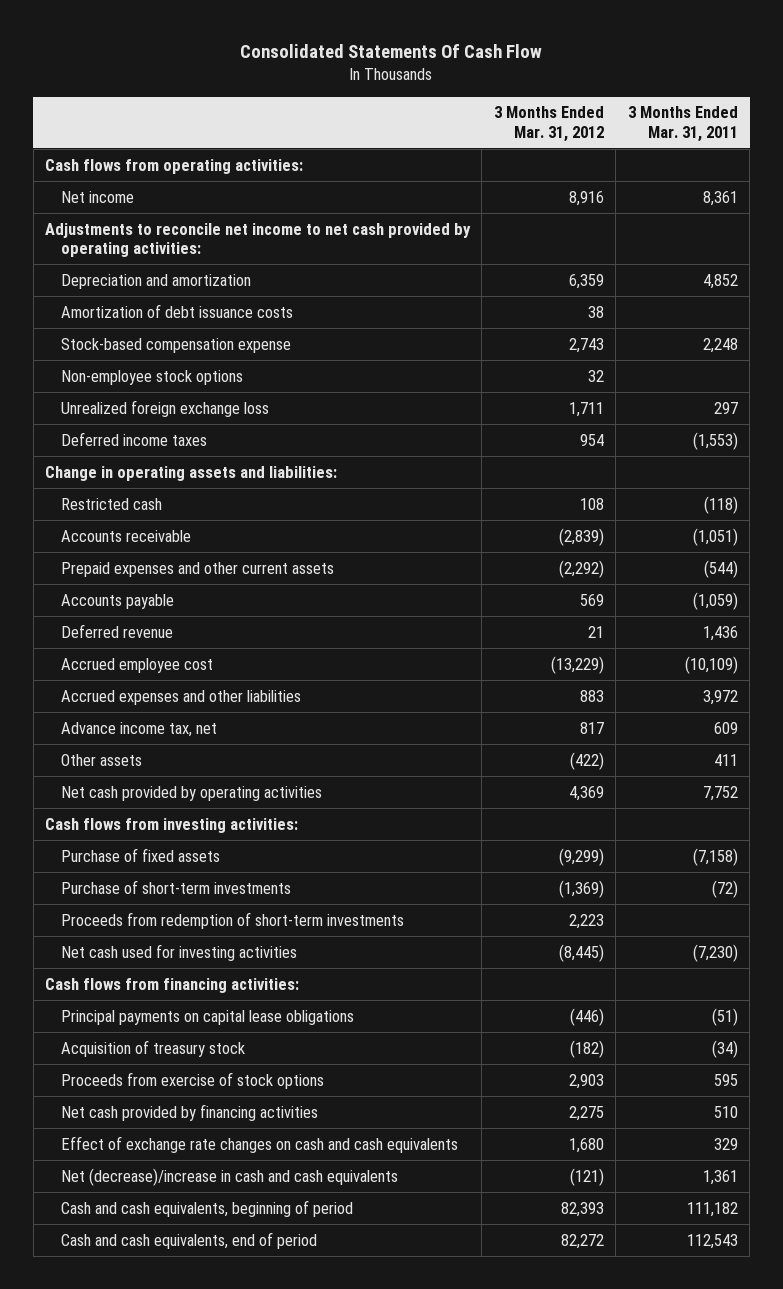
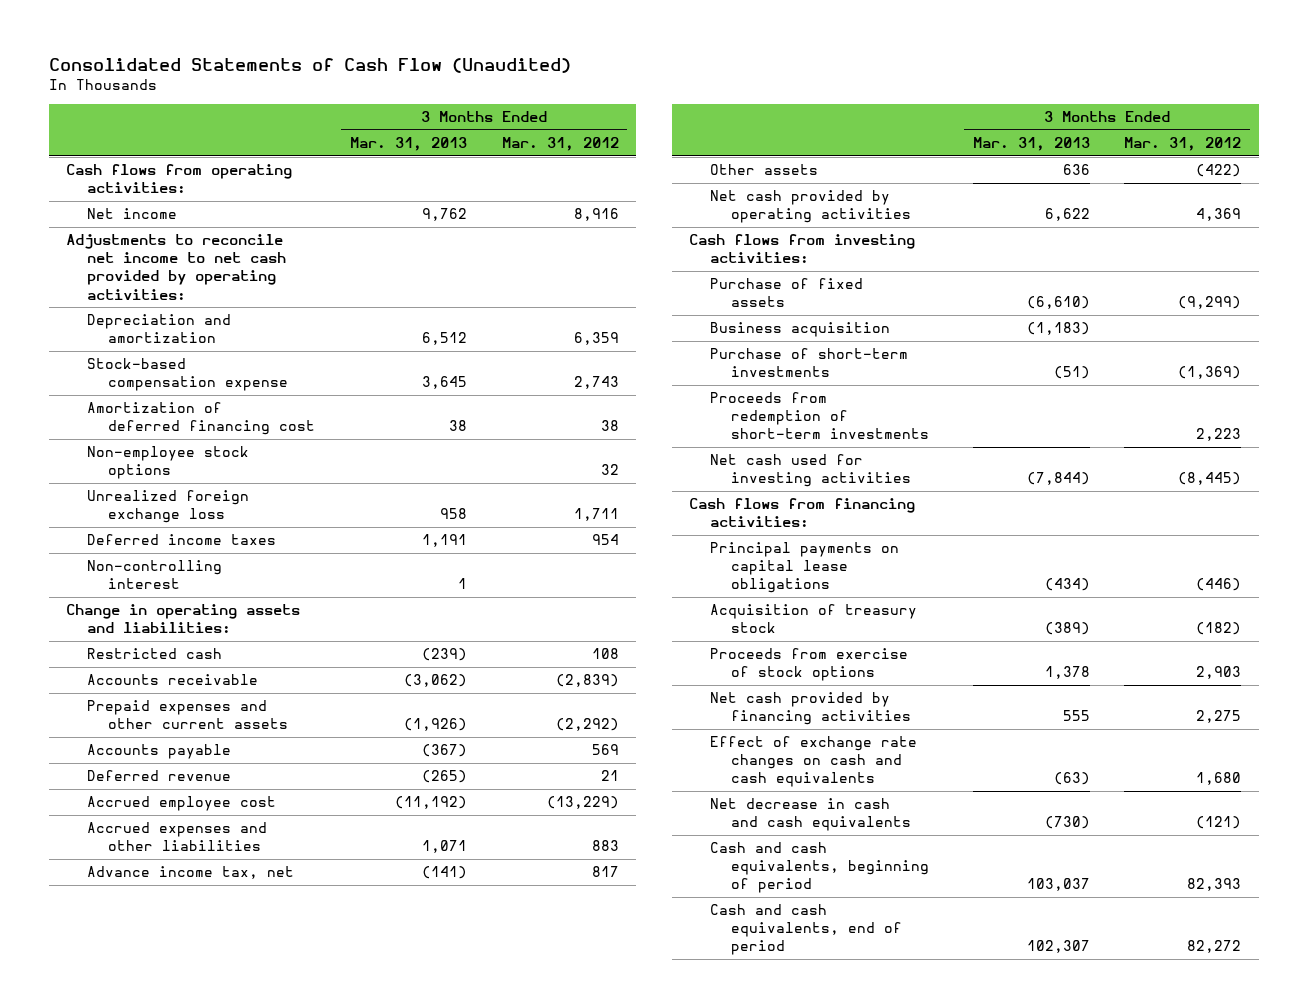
[240,44,543,59] Consolidated Statements Of Cash Flow -> [48,57,571,73] Consolidated Statements of Cash Flow (Unaudited)
[627,106,738,142] 3 Months Ended Mar. 31, 2011 -> none
none -> [349,137,467,152] Mar. 31, 2013
[61,303,294,318] Amortization of debt issuance costs -> none
none -> [87,402,316,436] Amortization of deferred financing cost
none -> [87,560,223,590] Non-controlling interest
none -> [709,322,890,338] Business acquisition
[61,1167,399,1186] Net (decrease)/increase in cash and cash equivalents -> [709,798,911,832] Net decrease in cash and cash equivalents

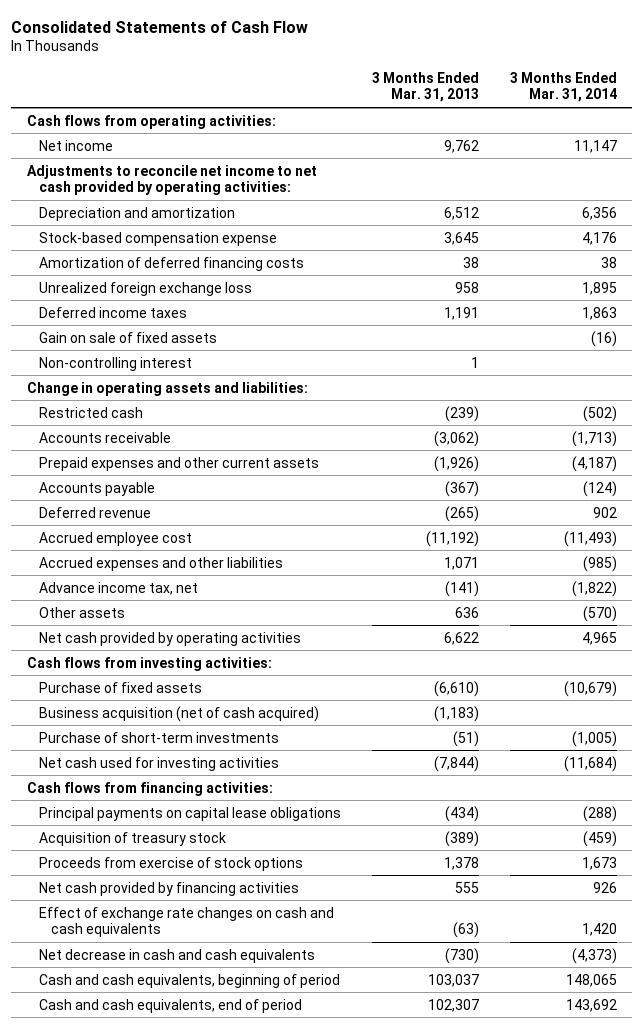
[48,57,571,73] Consolidated Statements of Cash Flow (Unaudited) -> [11,20,309,33] Consolidated Statements of Cash Flow
[501,137,619,152] Mar. 31, 2012 -> none
none -> [509,71,617,103] 3 Months Ended Mar. 31, 2014
[87,446,250,480] Non-employee stock options -> none
[87,402,316,436] Amortization of deferred financing cost -> [38,256,304,271] Amortization of deferred financing costs
none -> [38,331,217,343] Gain on sale of fixed assets
[709,322,890,338] Business acquisition -> [38,705,319,722] Business acquisition (net of cash acquired)
[709,392,929,440] Proceeds from redemption of short-term investments -> none

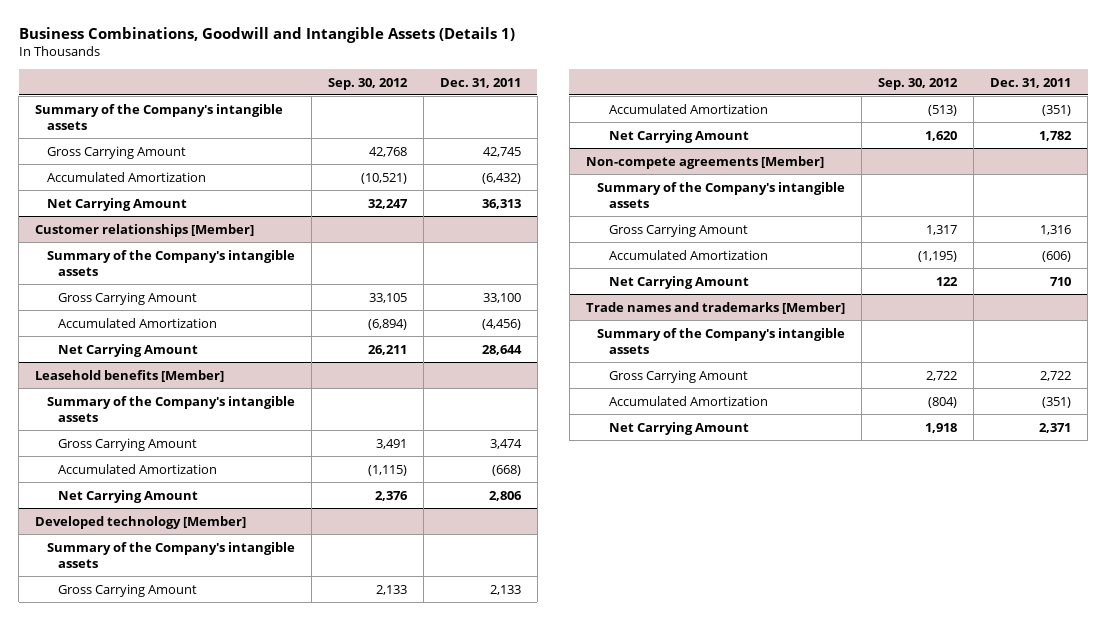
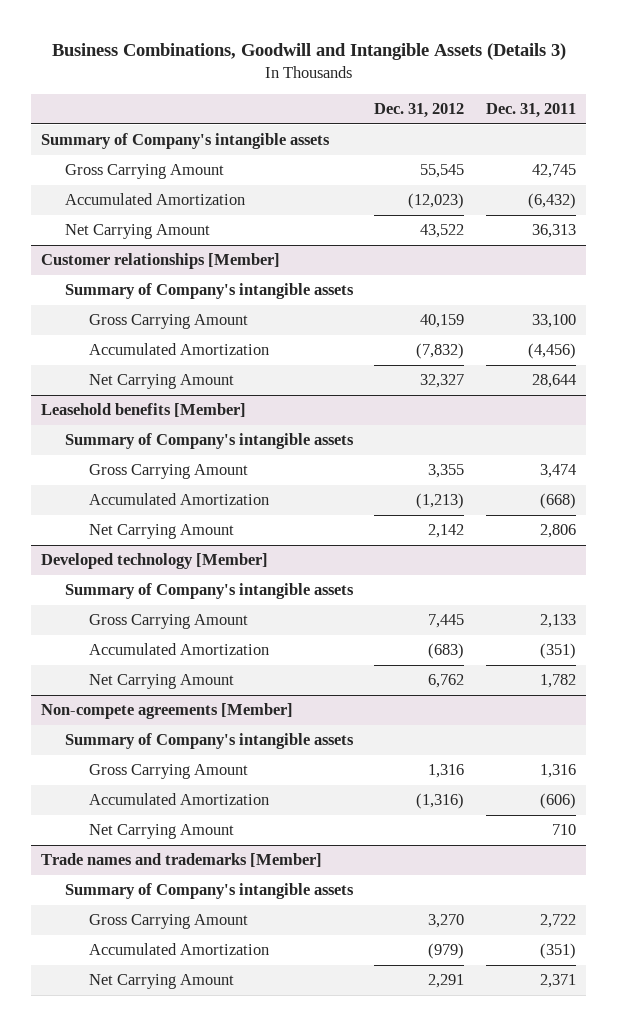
[18,26,515,43] Business Combinations, Goodwill and Intangible Assets (Details 1) -> [51,43,566,61] Business Combinations, Goodwill and Intangible Assets (Details 3)
[327,77,408,90] Sep. 30, 2012 -> none
none -> [374,103,465,119] Dec. 31, 2012
[35,103,284,131] Summary of the Company's intangible assets -> [41,133,331,150] Summary of Company's intangible assets
[46,249,295,277] Summary of the Company's intangible assets -> [65,283,355,300] Summary of Company's intangible assets
[46,395,295,423] Summary of the Company's intangible assets -> [65,433,355,450] Summary of Company's intangible assets
[46,541,295,569] Summary of the Company's intangible assets -> [65,583,355,600] Summary of Company's intangible assets
[597,181,846,209] Summary of the Company's intangible assets -> [65,733,355,750] Summary of Company's intangible assets
[597,327,846,355] Summary of the Company's intangible assets -> [65,883,355,900] Summary of Company's intangible assets

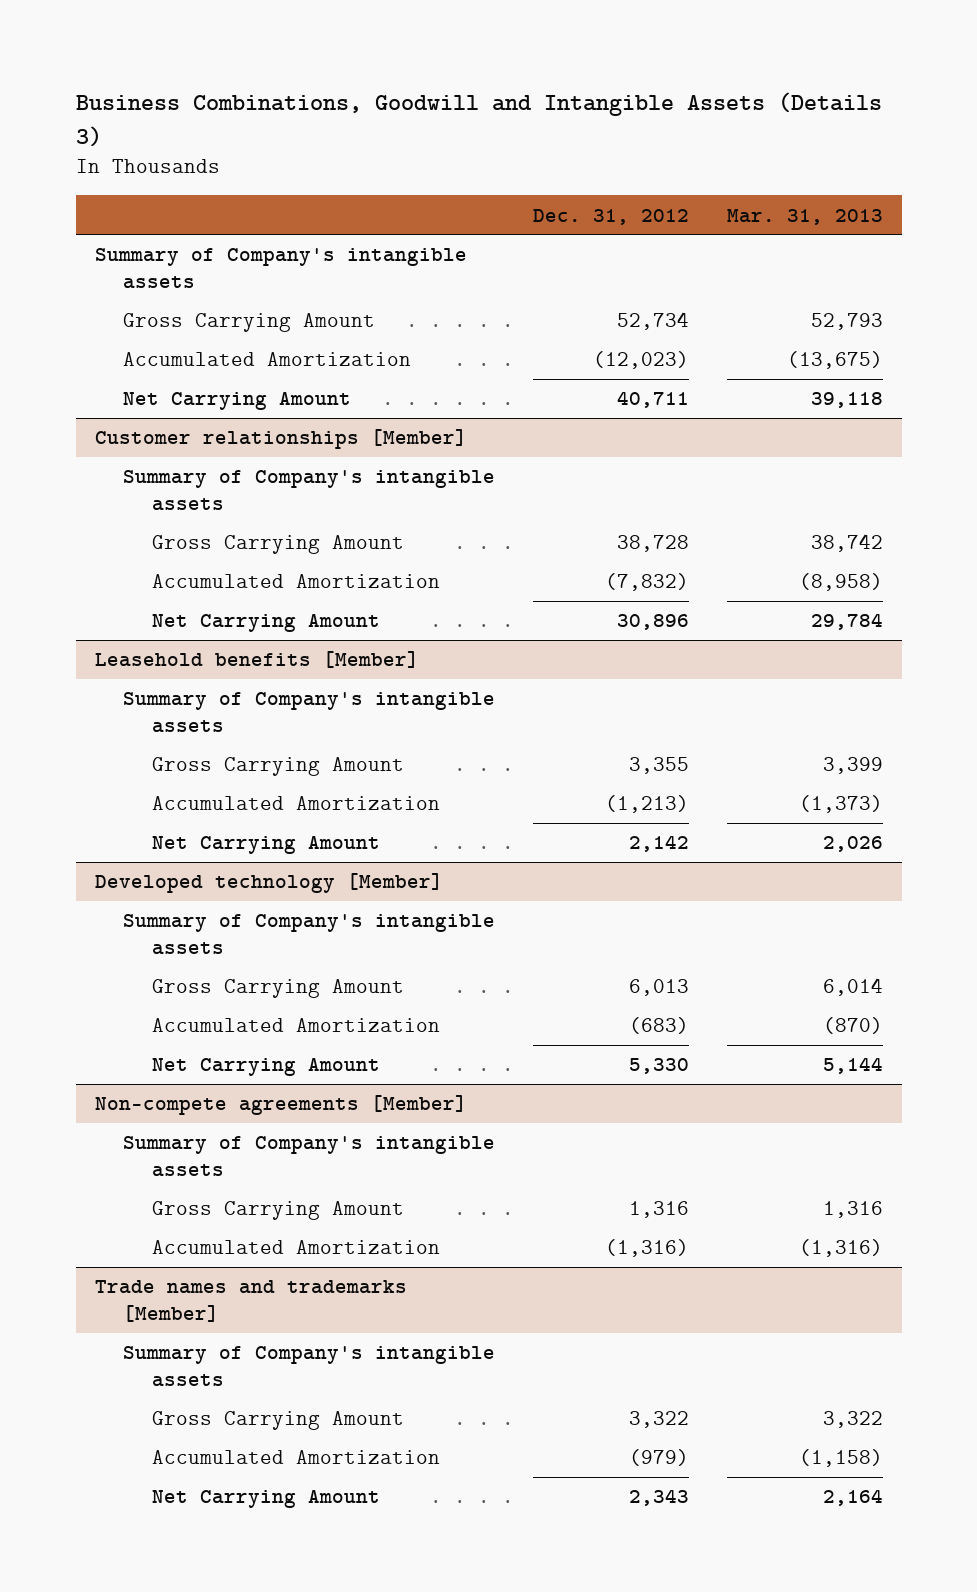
[485,103,576,119] Dec. 31, 2011 -> none
none -> [726,208,883,225] Mar. 31, 2013
[420,164,465,179] 55,545 -> [616,312,689,331] 52,734
[420,224,465,239] 43,522 -> [616,391,689,409] 40,711
[420,314,465,329] 40,159 -> [616,535,689,553] 38,728
[420,374,465,389] 32,327 -> [616,614,689,631] 30,896
[428,614,465,629] 7,445 -> [628,979,689,997] 6,013
[428,674,465,689] 6,762 -> [628,1058,689,1075] 5,330
[88,824,234,840] Net Carrying Amount -> none
[428,914,465,929] 3,270 -> [628,1411,689,1429] 3,322
[428,974,465,989] 2,291 -> [628,1489,689,1507] 2,343

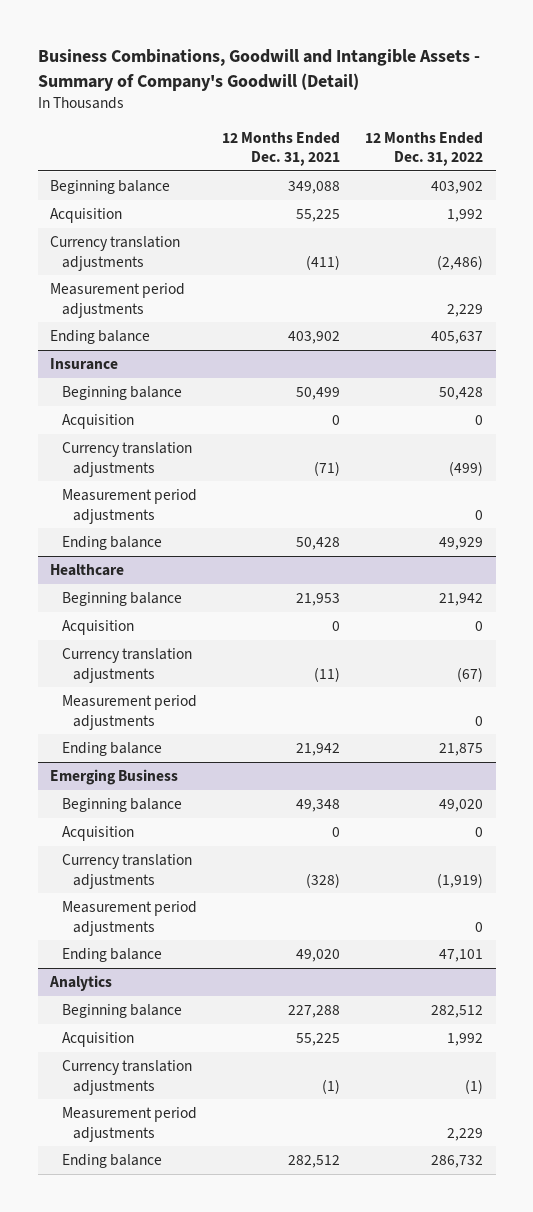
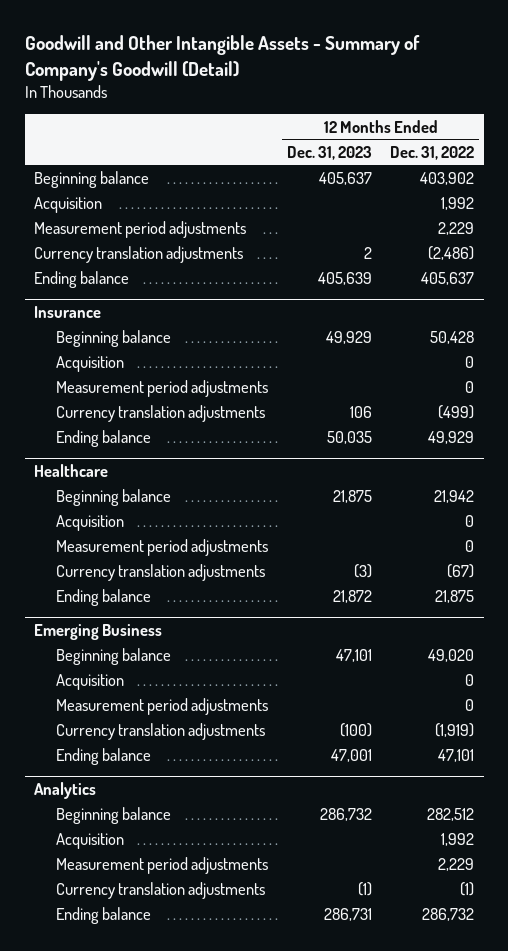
[37,49,480,91] Business Combinations, Goodwill and Intangible Assets - Summary of Company's Goodwill (Detail) -> [24,35,420,81] Goodwill and Other Intangible Assets - Summary of Company's Goodwill (Detail)
[221,131,340,167] 12 Months Ended Dec. 31, 2021 -> none
none -> [286,145,372,160] Dec. 31, 2023
[50,236,181,271] Currency translation adjustments -> [33,245,243,263] Currency translation adjustments
[61,442,192,477] Currency translation adjustments -> [56,404,266,422] Currency translation adjustments
[61,648,192,683] Currency translation adjustments -> [56,563,266,581] Currency translation adjustments
[61,854,192,889] Currency translation adjustments -> [56,722,266,740] Currency translation adjustments
[61,1060,192,1095] Currency translation adjustments -> [56,881,266,899] Currency translation adjustments

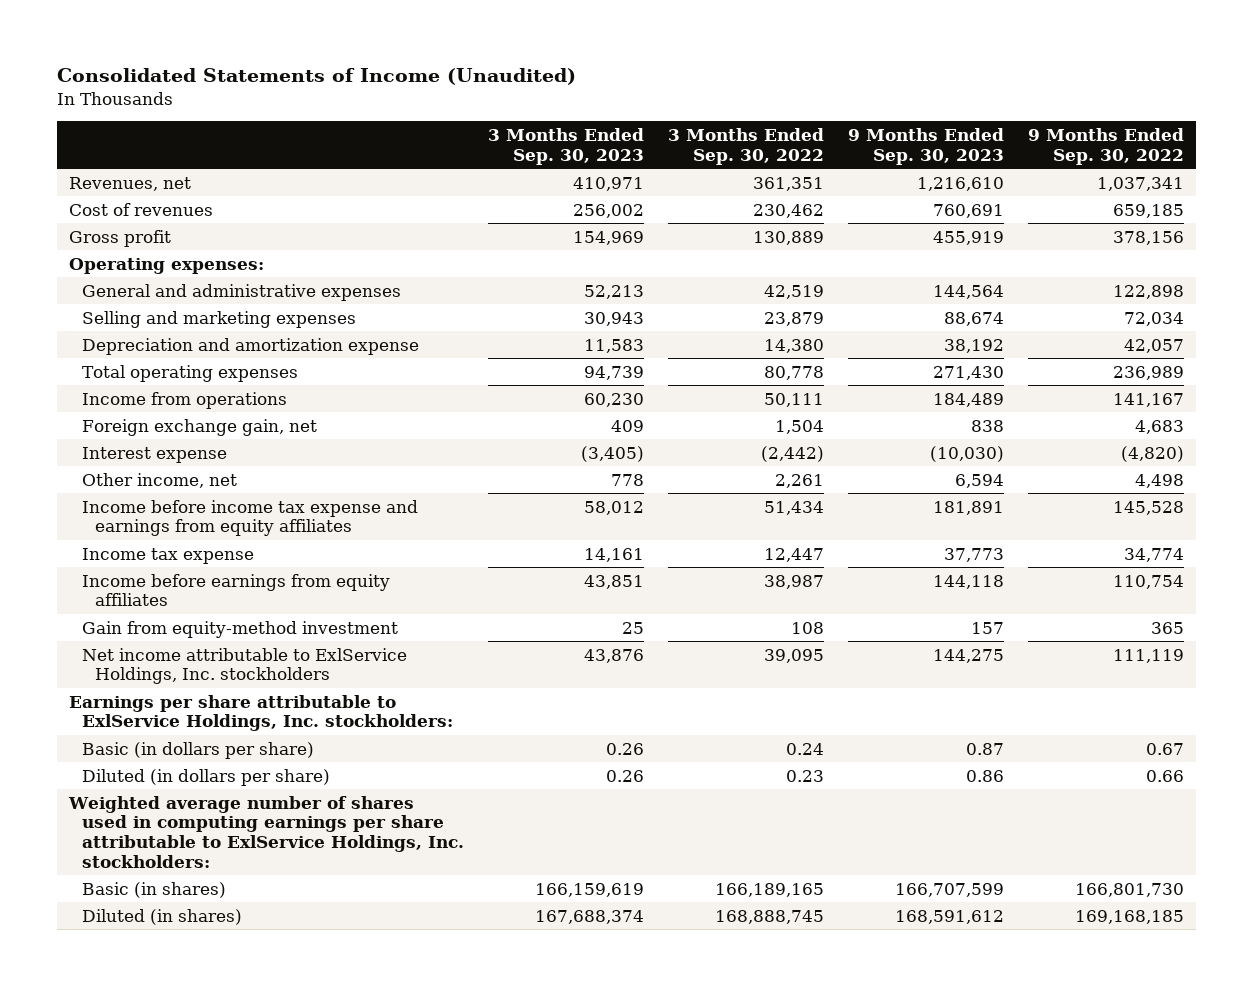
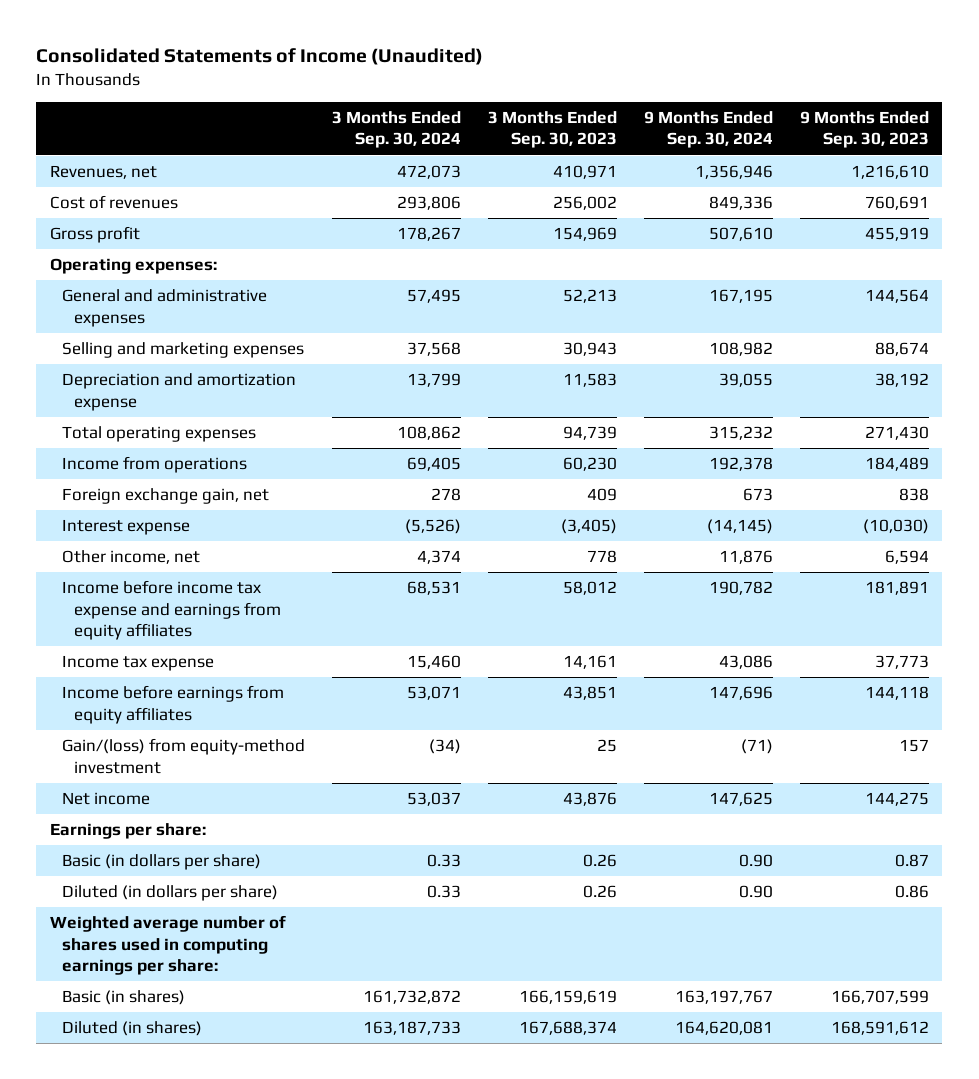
[668,128,825,165] 3 Months Ended Sep. 30, 2022 -> none
[1028,128,1185,165] 9 Months Ended Sep. 30, 2022 -> none
none -> [331,110,461,149] 3 Months Ended Sep. 30, 2024
none -> [643,110,773,149] 9 Months Ended Sep. 30, 2024
[81,620,398,638] Gain from equity-method investment -> [61,737,305,774] Gain/(loss) from equity-method investment
[81,647,407,685] Net income attributable to ExlService Holdings, Inc. stockholders -> [61,791,150,805] Net income
[68,694,453,732] Earnings per share attributable to ExlService Holdings, Inc. stockholders: -> [49,822,206,839] Earnings per share:
[67,795,464,868] Weighted average number of shares used in computing earnings per share attributable to ExlService Holdings, Inc. stockholders: -> [49,914,286,976] Weighted average number of shares used in computing earnings per share:

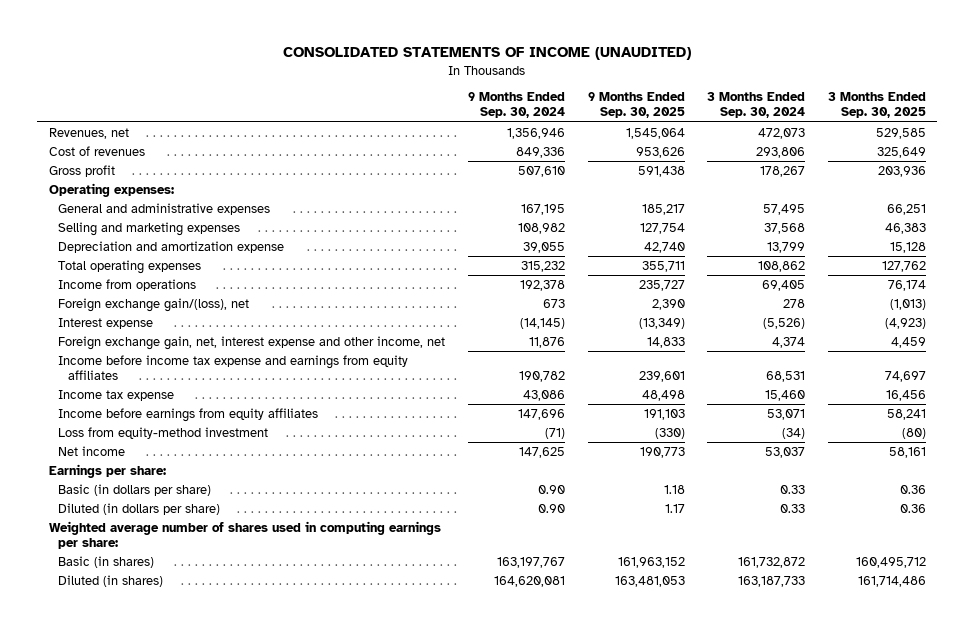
[36,48,484,66] Consolidated Statements of Income (Unaudited) -> [283,47,692,61] CONSOLIDATED STATEMENTS OF INCOME (UNAUDITED)
[487,110,617,149] 3 Months Ended Sep. 30, 2023 -> none
[799,110,929,149] 9 Months Ended Sep. 30, 2023 -> none
none -> [587,92,685,119] 9 Months Ended Sep. 30, 2025
none -> [828,92,927,119] 3 Months Ended Sep. 30, 2025
[61,487,269,504] Foreign exchange gain, net -> [58,297,250,312] Foreign exchange gain/(loss), net
[61,549,200,564] Other income, net -> [58,335,446,350] Foreign exchange gain, net, interest expense and other income, net
[61,737,305,774] Gain/(loss) from equity-method investment -> [58,426,269,439] Loss from equity-method investment

